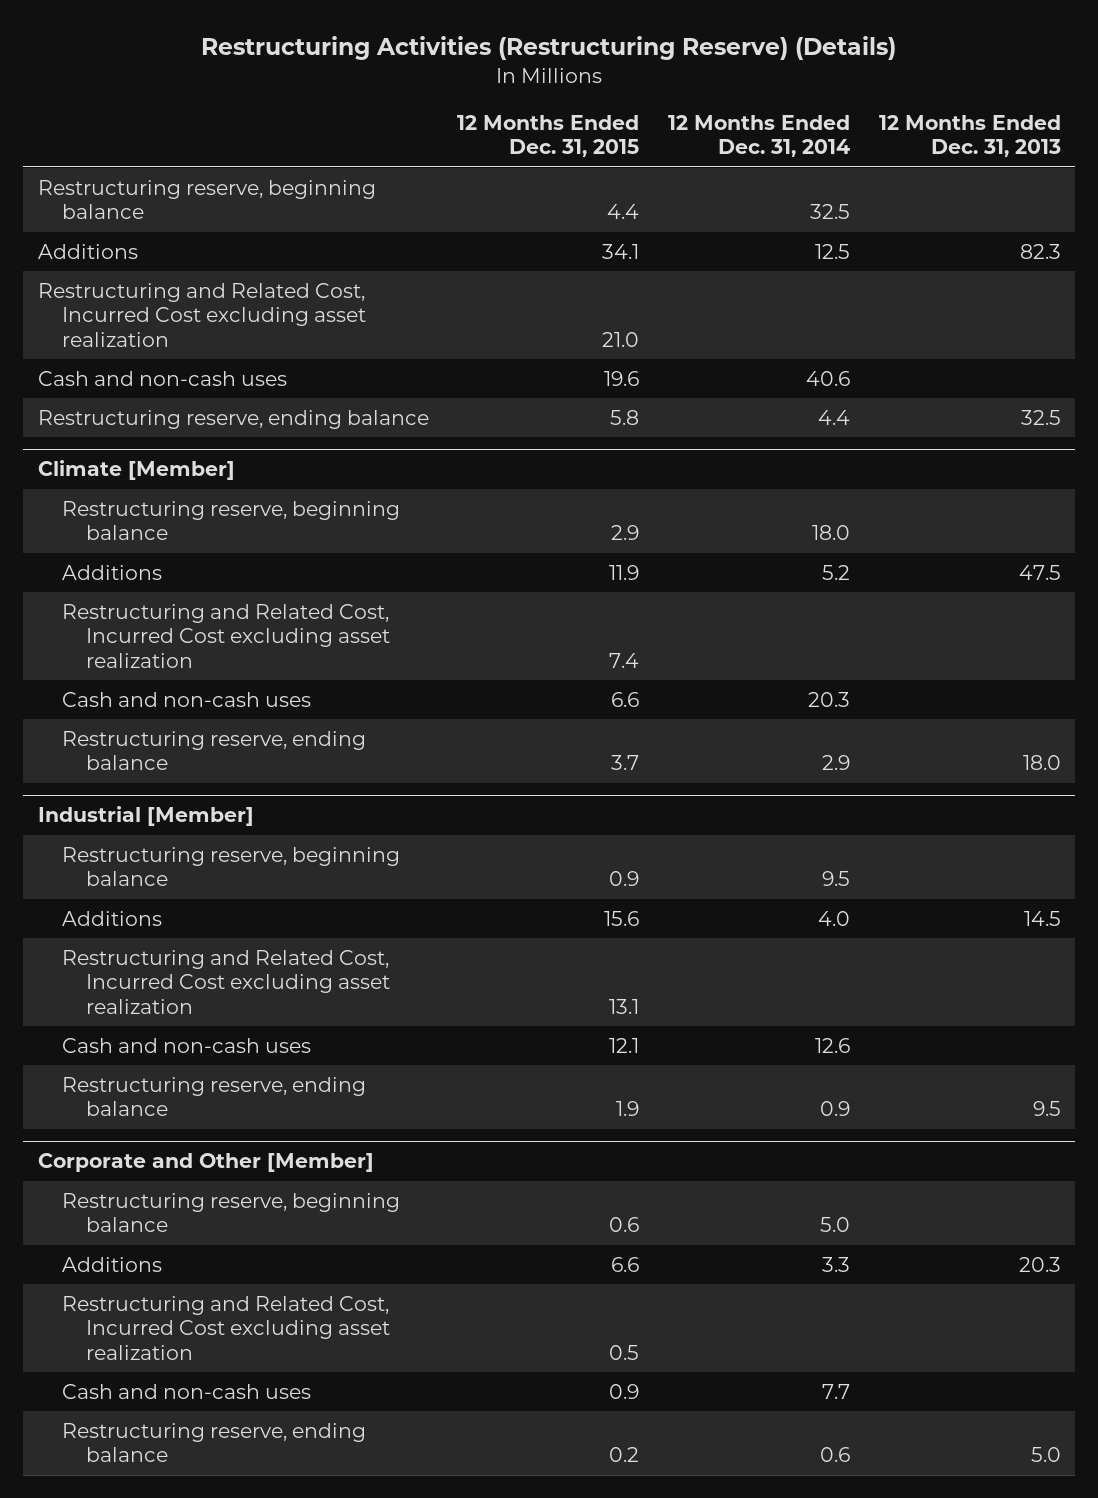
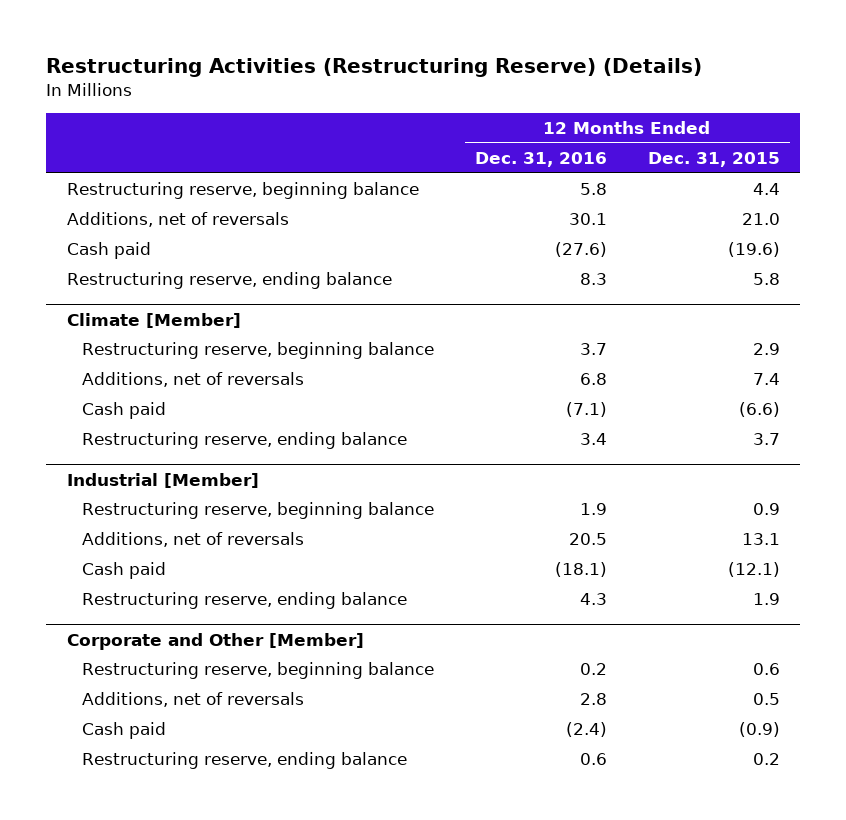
[668,115,851,158] 12 Months Ended Dec. 31, 2014 -> none
[878,115,1061,158] 12 Months Ended Dec. 31, 2013 -> none
none -> [474,152,607,168] Dec. 31, 2016
[37,243,138,259] Additions -> none
[37,370,287,386] Cash and non-cash uses -> none
[37,282,366,347] Restructuring and Related Cost, Incurred Cost excluding asset realization -> [66,212,289,228] Additions, net of reversals
none -> [66,242,151,260] Cash paid
[61,564,162,580] Additions -> none
[61,691,311,707] Cash and non-cash uses -> none
[61,603,390,668] Restructuring and Related Cost, Incurred Cost excluding asset realization -> [81,372,304,388] Additions, net of reversals
none -> [81,402,166,420] Cash paid
[61,910,162,926] Additions -> none
[61,1037,311,1053] Cash and non-cash uses -> none
[61,949,390,1014] Restructuring and Related Cost, Incurred Cost excluding asset realization -> [81,532,304,548] Additions, net of reversals
none -> [81,562,166,580] Cash paid
[61,1256,162,1272] Additions -> none
[61,1383,311,1399] Cash and non-cash uses -> none
[61,1295,390,1360] Restructuring and Related Cost, Incurred Cost excluding asset realization -> [81,692,304,708] Additions, net of reversals
none -> [81,722,166,740] Cash paid

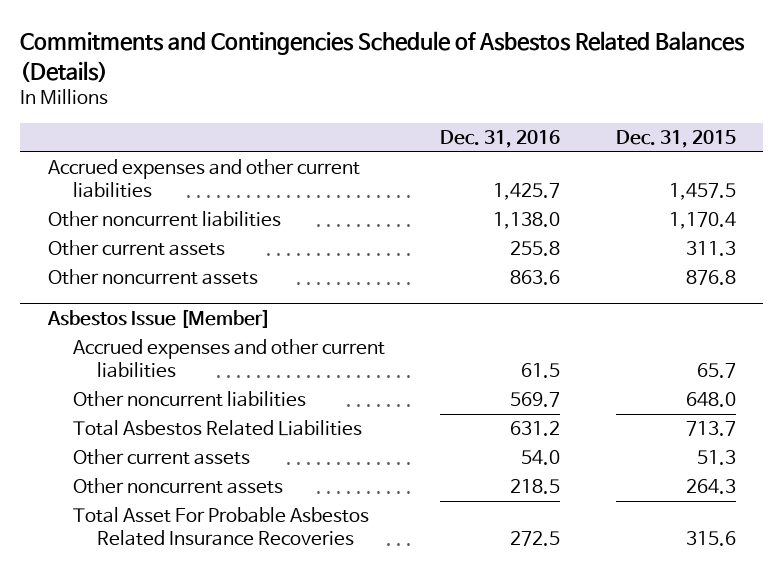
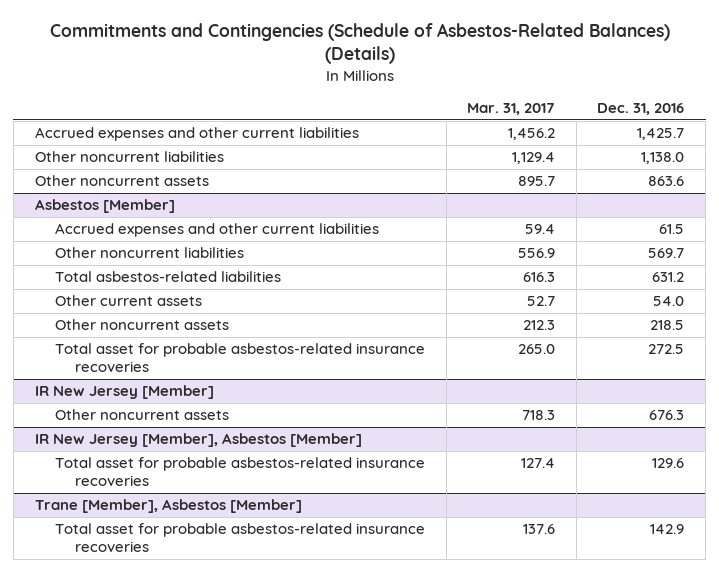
[20,31,746,82] Commitments and Contingencies Schedule of Asbestos Related Balances (Details) -> [49,22,670,65] Commitments and Contingencies (Schedule of Asbestos-Related Balances) (Details)
[615,130,736,149] Dec. 31, 2015 -> none
none -> [467,103,556,116] Mar. 31, 2017
[48,240,226,257] Other current assets -> none
[47,308,271,328] Asbestos Issue [Member] -> [34,199,175,214] Asbestos [Member]
[72,420,362,437] Total Asbestos Related Liabilities -> [54,271,281,283] Total asbestos-related liabilities
[72,507,369,547] Total Asset For Probable Asbestos Related Insurance Recoveries -> [54,343,425,372] Total asset for probable asbestos-related insurance recoveries
none -> [34,385,214,400] IR New Jersey [Member]
none -> [54,409,229,421] Other noncurrent assets
none -> [34,433,362,448] IR New Jersey [Member], Asbestos [Member]
none -> [54,457,425,486] Total asset for probable asbestos-related insurance recoveries
none -> [34,499,302,514] Trane [Member], Asbestos [Member]
none -> [54,523,425,552] Total asset for probable asbestos-related insurance recoveries

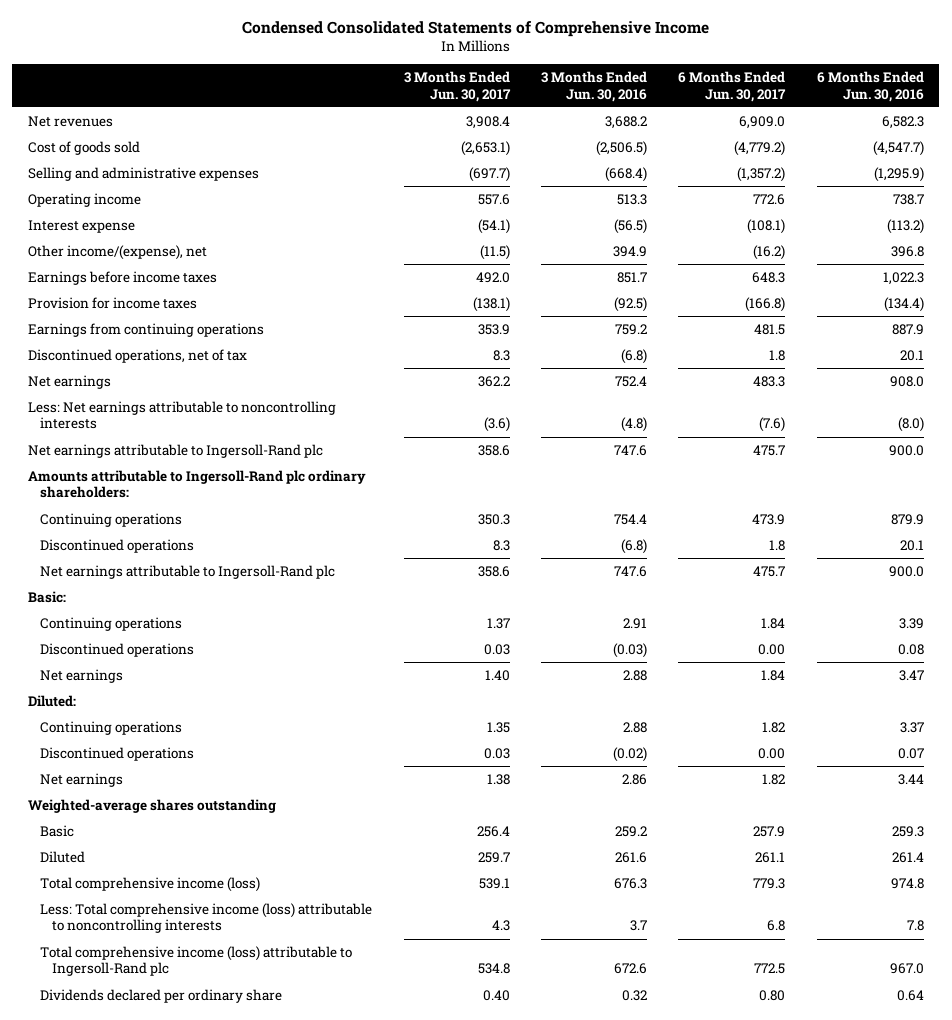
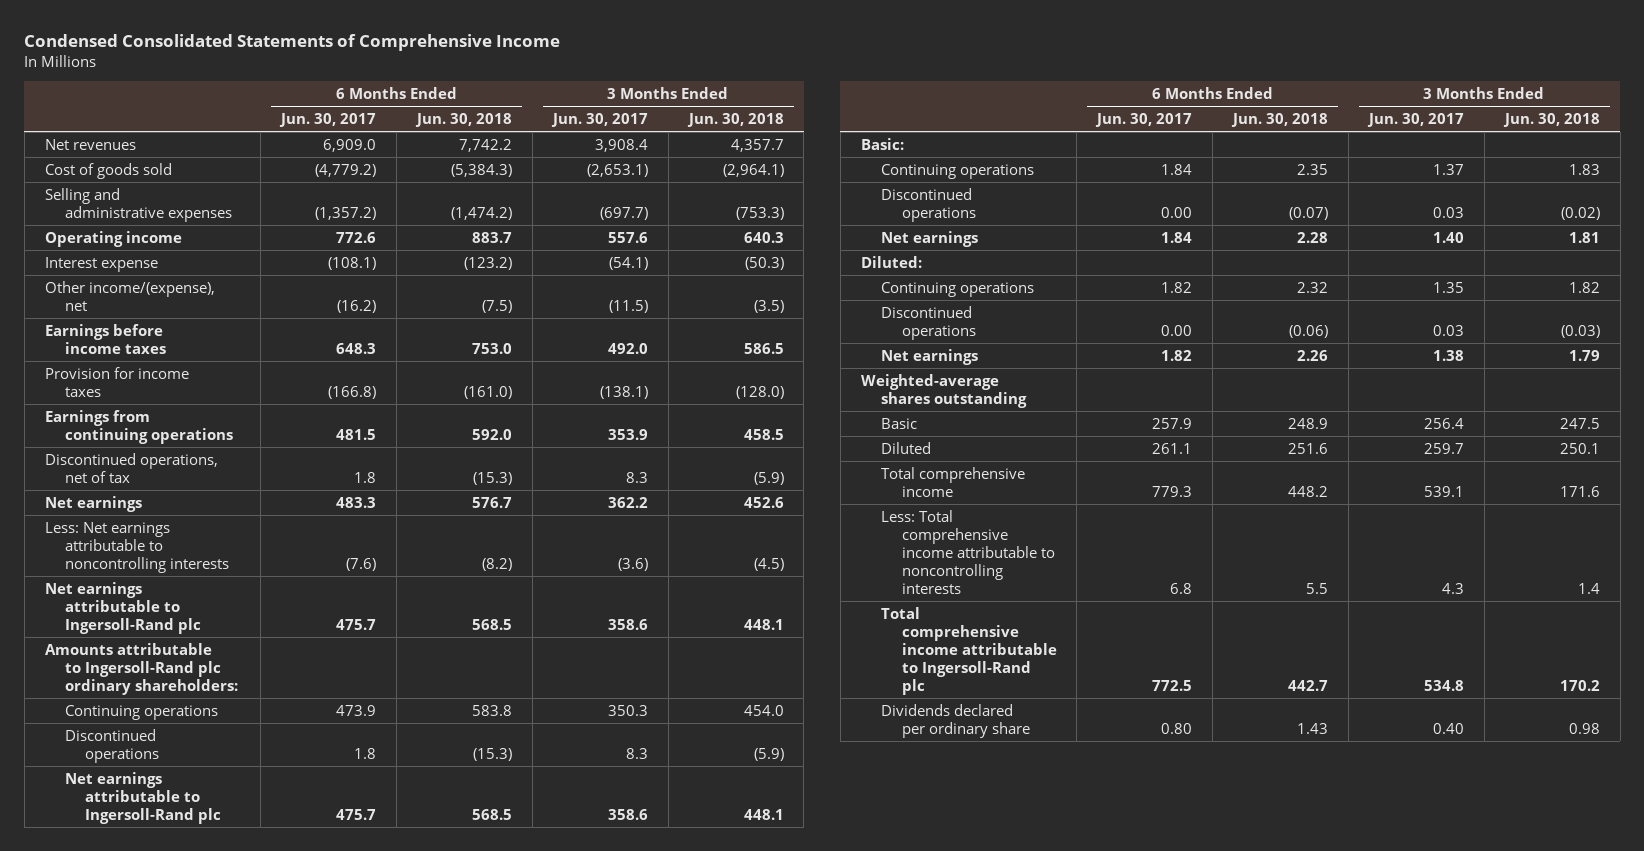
[540,71,647,102] 3 Months Ended Jun. 30, 2016 -> none
[816,71,924,102] 6 Months Ended Jun. 30, 2016 -> none
none -> [414,112,512,127] Jun. 30, 2018
none -> [686,112,784,127] Jun. 30, 2018
[40,876,261,892] Total comprehensive income (loss) -> [881,466,1026,497] Total comprehensive income
[40,902,373,934] Less: Total comprehensive income (loss) attributable to noncontrolling interests -> [881,509,1055,595] Less: Total comprehensive income attributable to noncontrolling interests
[40,945,353,977] Total comprehensive income (loss) attributable to Ingersoll-Rand plc -> [881,606,1057,696] Total comprehensive income attributable to Ingersoll-Rand plc

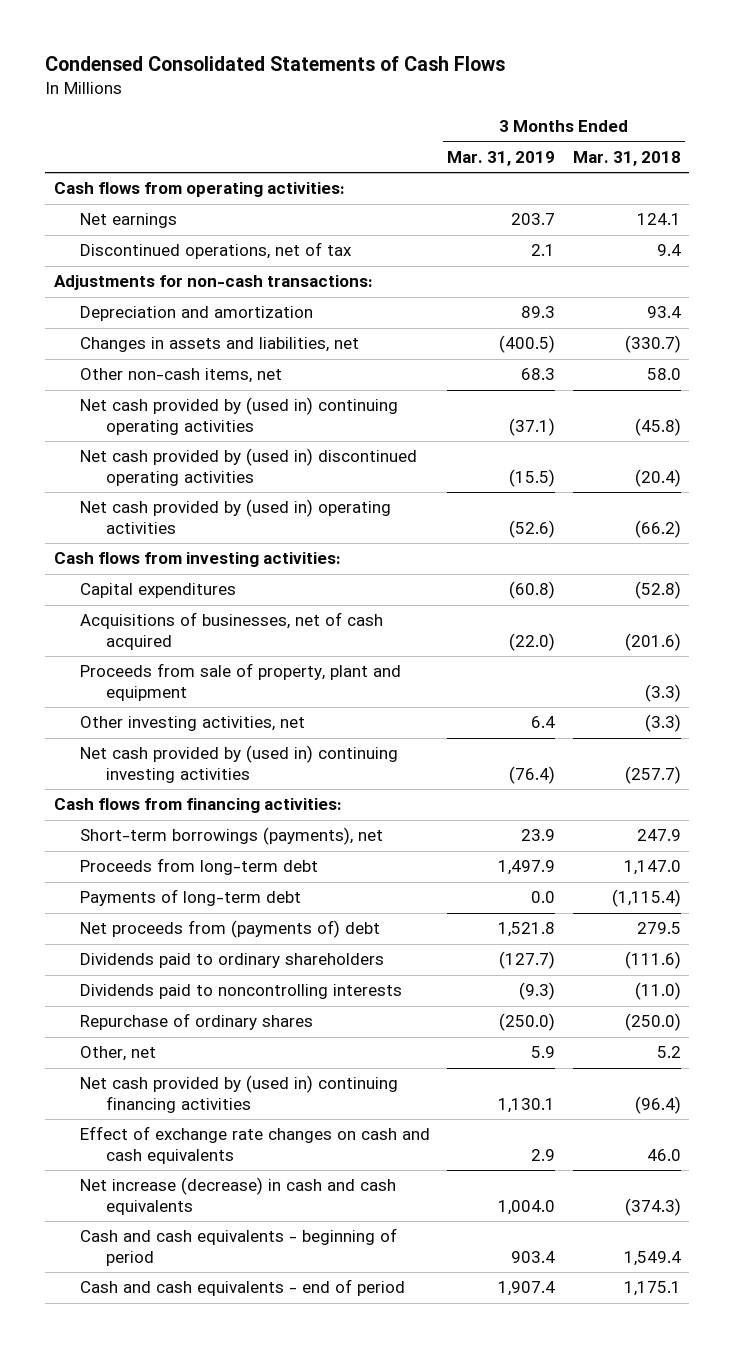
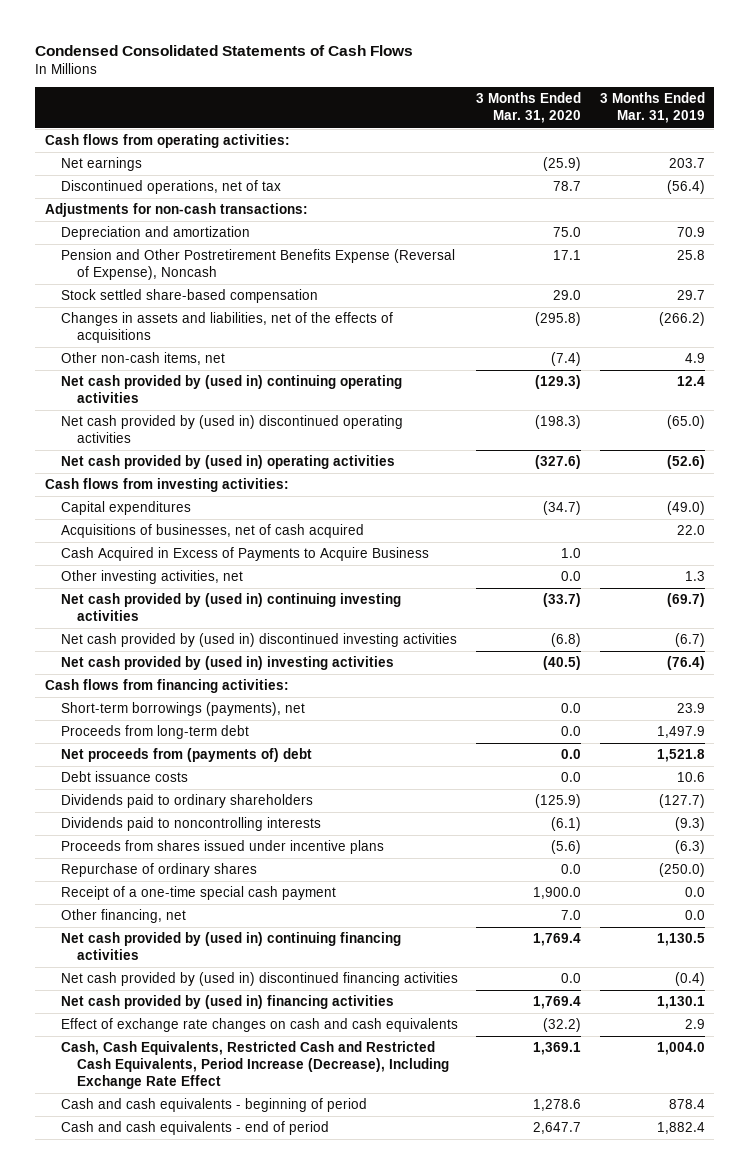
[572,151,681,167] Mar. 31, 2018 -> none
none -> [476,92,582,124] 3 Months Ended Mar. 31, 2020
[531,244,556,257] 2.1 -> [667,180,706,195] (56.4)
[521,306,556,319] 89.3 -> [677,227,706,238] 70.9
none -> [60,249,455,281] Pension and Other Postretirement Benefits Expense (Reversal of Expense), Noncash
none -> [60,289,318,304] Stock settled share-based compensation
[80,337,360,353] Changes in assets and liabilities, net -> [60,312,393,344] Changes in assets and liabilities, net of the effects of acquisitions
[499,335,556,354] (400.5) -> [659,312,706,327] (266.2)
[521,368,556,381] 68.3 -> [685,353,706,364] 4.9
[509,418,556,437] (37.1) -> [677,376,706,387] 12.4
[509,469,556,488] (15.5) -> [667,415,706,430] (65.0)
[80,663,402,702] Proceeds from sale of property, plant and equipment -> none
[509,581,556,600] (60.8) -> [667,501,706,516] (49.0)
[509,633,556,652] (22.0) -> [677,525,706,536] 22.0
none -> [60,547,429,562] Cash Acquired in Excess of Payments to Acquire Business
[531,716,556,729] 6.4 -> [685,571,706,582] 1.3
[509,766,556,785] (76.4) -> [667,593,706,608] (69.7)
none -> [60,633,457,648] Net cash provided by (used in) discontinued investing activities
none -> [60,656,394,671] Net cash provided by (used in) investing activities
[80,889,302,907] Payments of long-term debt -> none
none -> [60,771,188,783] Debt issuance costs
none -> [60,840,384,855] Proceeds from shares issued under incentive plans
none -> [60,886,336,901] Receipt of a one-time special cash payment
[80,1046,157,1062] Other, net -> [60,909,186,924] Other financing, net
[531,1046,556,1059] 5.9 -> [685,910,706,921] 0.0
[498,1098,556,1114] 1,130.1 -> [657,933,706,947] 1,130.5
none -> [60,972,458,987] Net cash provided by (used in) discontinued financing activities
none -> [60,995,394,1010] Net cash provided by (used in) financing activities
[80,1177,397,1216] Net increase (decrease) in cash and cash equivalents -> none
none -> [60,1041,450,1090] Cash, Cash Equivalents, Restricted Cash and Restricted Cash Equivalents, Period Increase (Decrease), Including Exchange Rate Effect
[511,1251,556,1264] 903.4 -> [669,1099,706,1110] 878.4
[498,1281,556,1297] 1,907.4 -> [657,1122,706,1135] 1,882.4

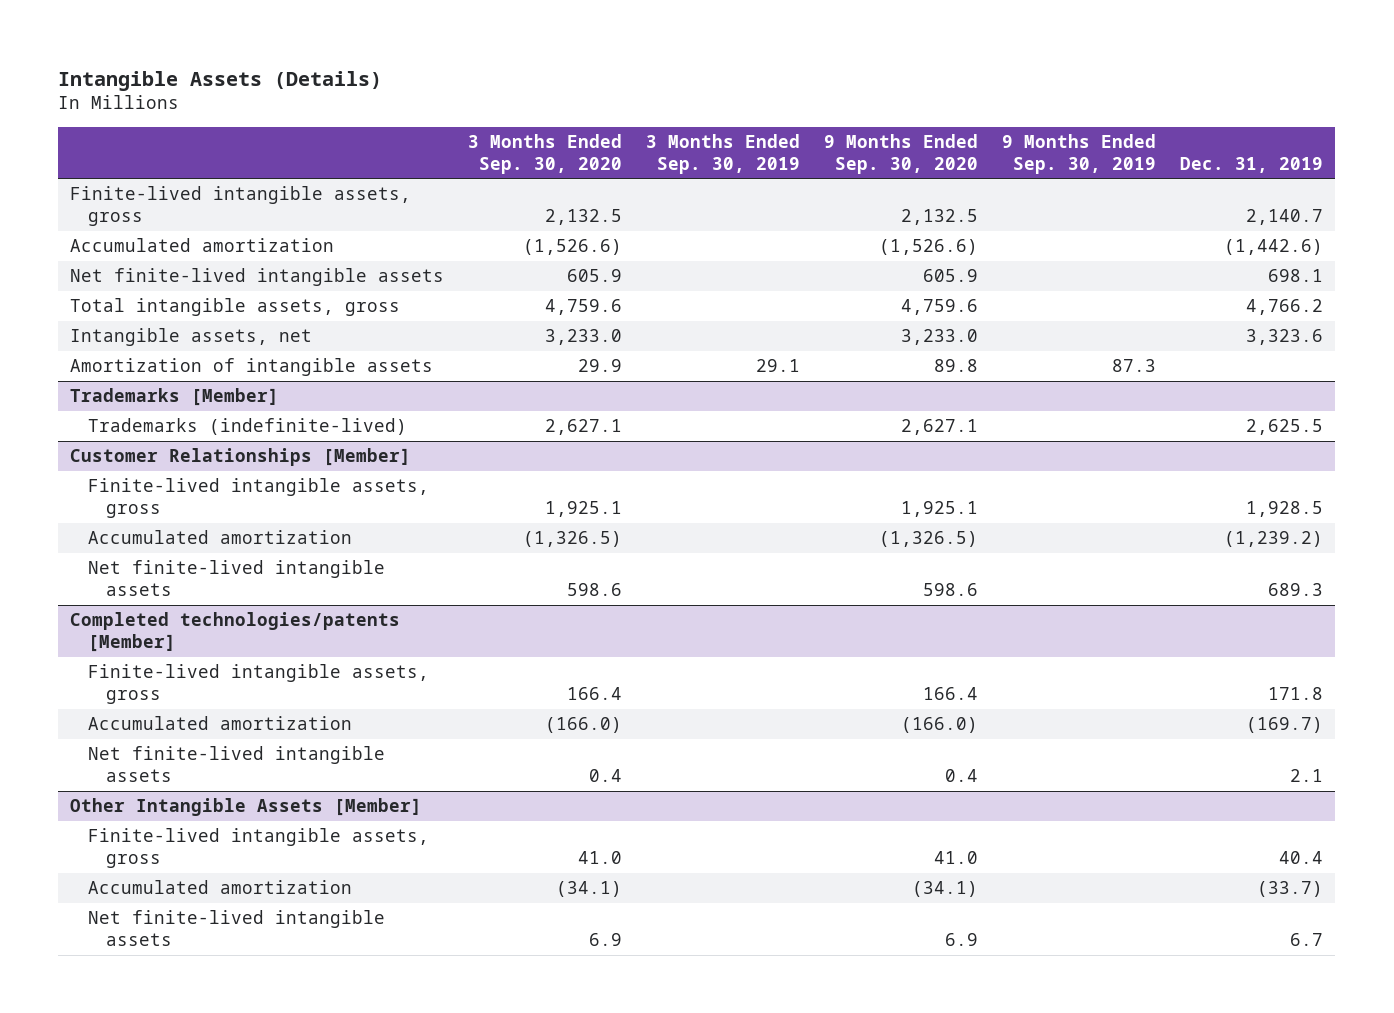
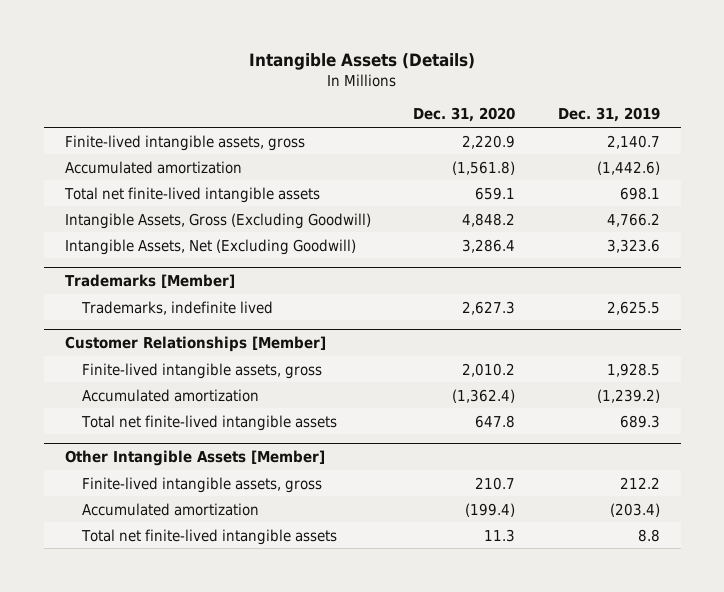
[468,134,623,174] 3 Months Ended Sep. 30, 2020 -> none
[646,134,801,174] 3 Months Ended Sep. 30, 2019 -> none
[824,134,979,174] 9 Months Ended Sep. 30, 2020 -> none
[1002,134,1157,174] 9 Months Ended Sep. 30, 2019 -> none
none -> [413,107,516,123] Dec. 31, 2020
[70,358,434,377] Amortization of intangible assets -> none
[70,268,445,287] Net finite-lived intangible assets -> [63,186,320,203] Total net finite-lived intangible assets
[70,298,401,317] Total intangible assets, gross -> [64,212,371,229] Intangible Assets, Gross (Excluding Goodwill)
[70,328,313,347] Intangible assets, net -> [64,238,356,255] Intangible Assets, Net (Excluding Goodwill)
[88,418,408,436] Trademarks (indefinite-lived) -> [81,300,274,315] Trademarks, indefinite lived
[70,612,401,653] Completed technologies/patents [Member] -> none
[88,664,430,705] Finite-lived intangible assets, gross -> none
[88,716,353,731] Accumulated amortization -> none
[88,746,386,783] Net finite-lived intangible assets -> none
[88,560,386,597] Net finite-lived intangible assets -> [81,414,338,431] Total net finite-lived intangible assets
[1279,851,1324,865] 40.4 -> [619,476,660,489] 212.2
[1257,881,1324,898] (33.7) -> [609,502,660,517] (203.4)
[88,910,386,947] Net finite-lived intangible assets -> [81,528,338,545] Total net finite-lived intangible assets
[1290,933,1324,947] 6.7 -> [637,528,660,542] 8.8

